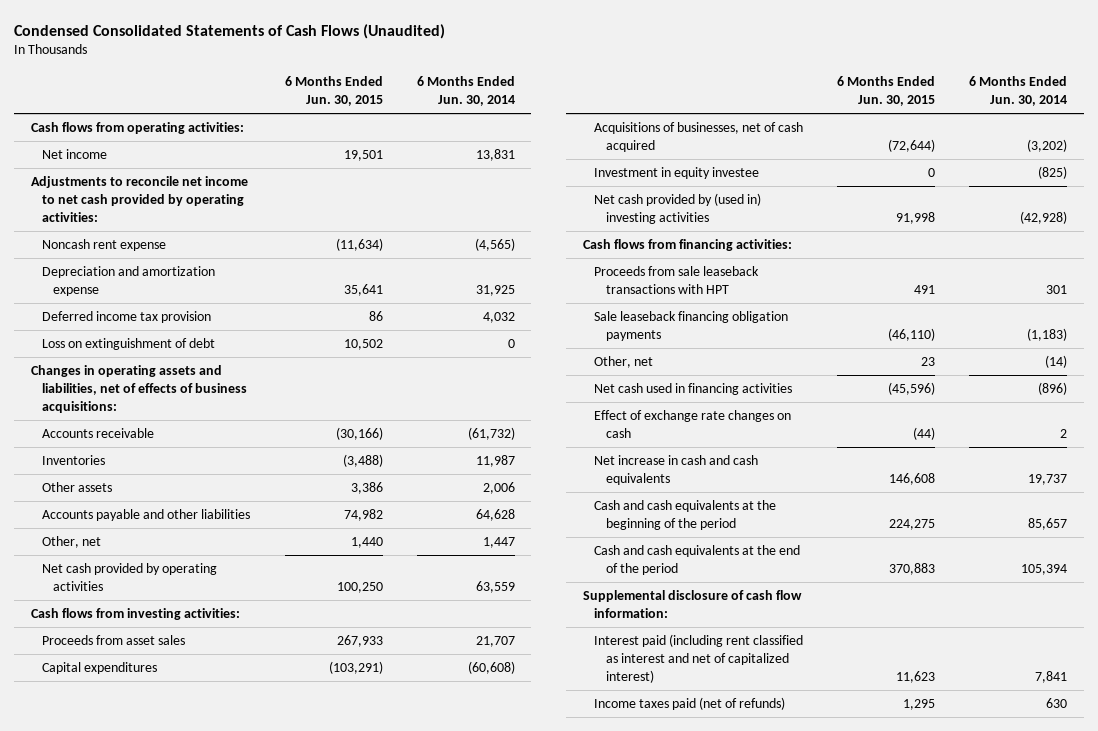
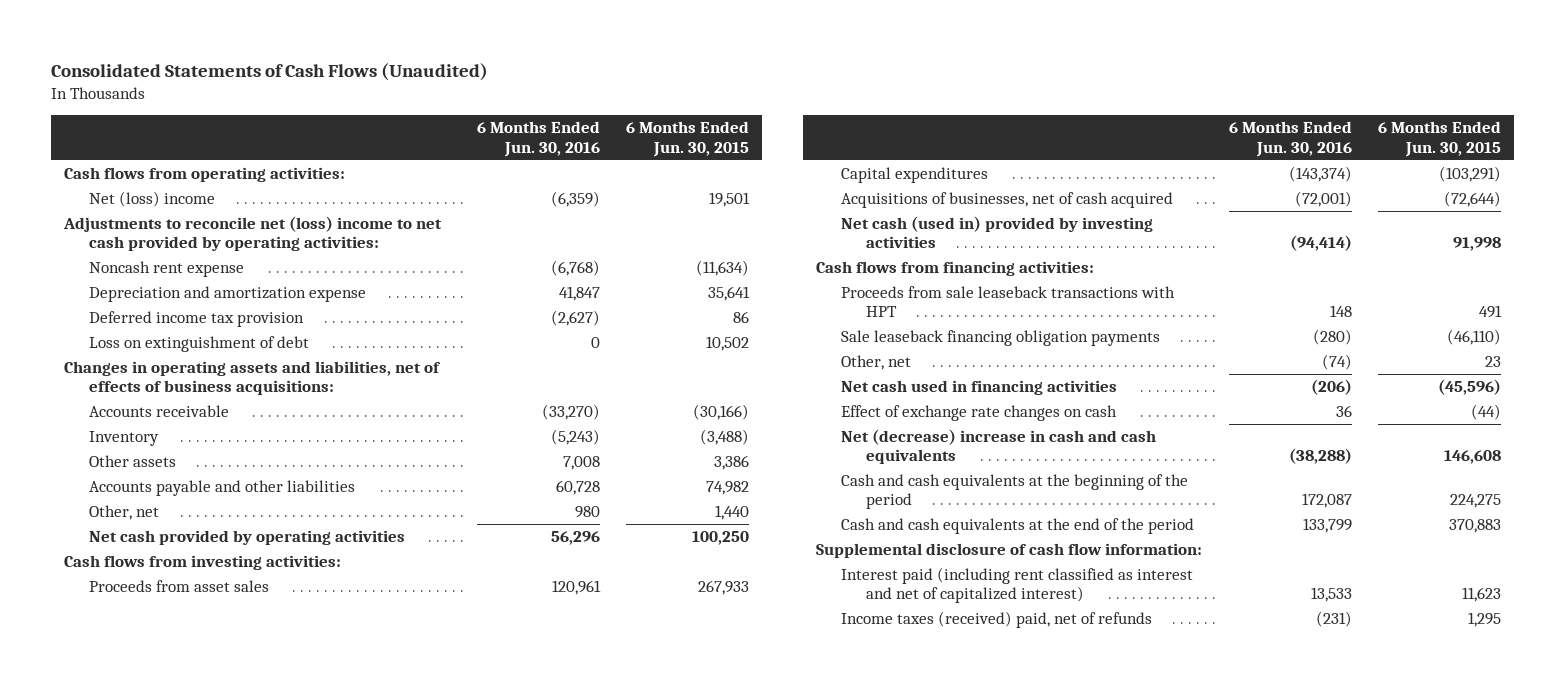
[13,23,445,39] Condensed Consolidated Statements of Cash Flows (Unaudited) -> [51,62,489,81] Consolidated Statements of Cash Flows (Unaudited)
[416,76,515,107] 6 Months Ended Jun. 30, 2014 -> none
none -> [476,121,600,157] 6 Months Ended Jun. 30, 2016
[42,149,108,160] Net income -> [88,191,215,208] Net (loss) income
[30,176,248,222] Adjustments to reconcile net income to net cash provided by operating activities: -> [63,216,443,252] Adjustments to reconcile net (loss) income to net cash provided by operating activities:
[42,455,106,466] Inventories -> [88,431,159,447] Inventory
[594,167,760,180] Investment in equity investee -> none
[594,193,762,224] Net cash provided by (used in) investing activities -> [841,216,1154,249] Net cash (used in) provided by investing activities
[594,455,759,485] Net increase in cash and cash equivalents -> [841,429,1157,465] Net (decrease) increase in cash and cash equivalents
[594,697,786,711] Income taxes paid (net of refunds) -> [841,611,1153,629] Income taxes (received) paid, net of refunds

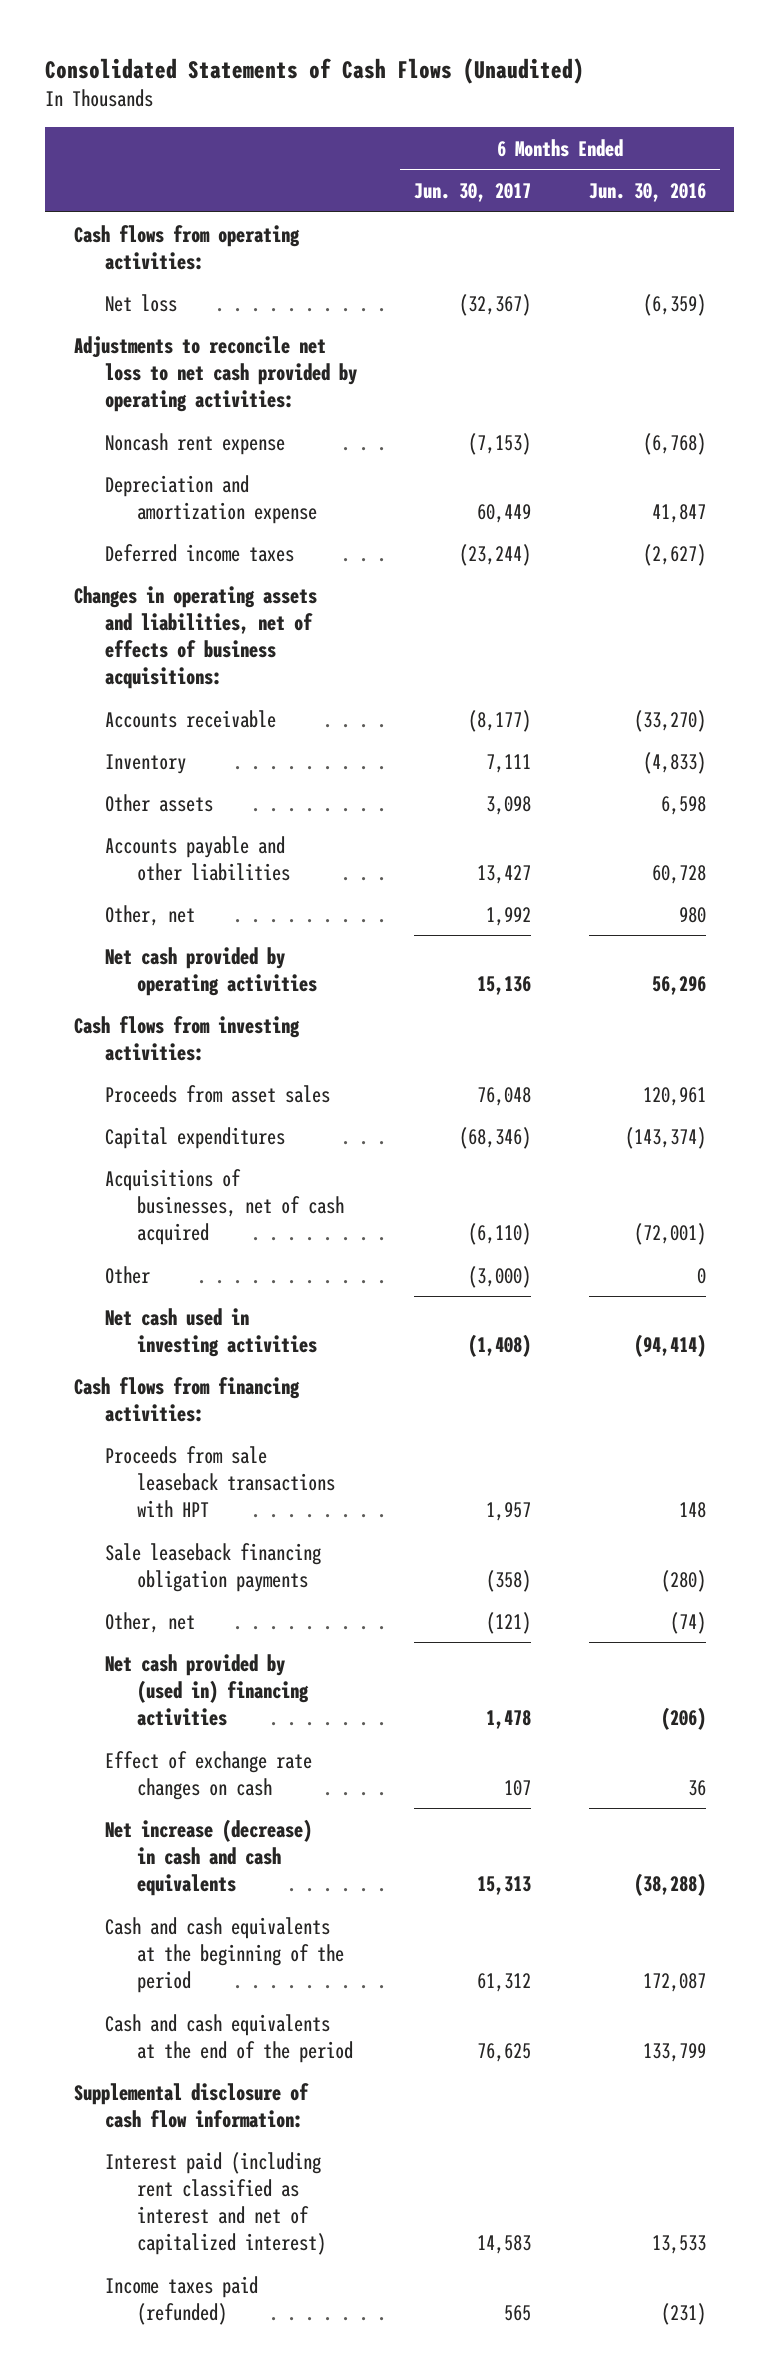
[626,121,750,157] 6 Months Ended Jun. 30, 2015 -> none
none -> [414,182,532,202] Jun. 30, 2017
[88,191,215,208] Net (loss) income -> [105,293,178,312] Net loss
[63,216,443,252] Adjustments to reconcile net (loss) income to net cash provided by operating activities: -> [73,335,358,412] Adjustments to reconcile net loss to net cash provided by operating activities:
[88,336,309,353] Loss on extinguishment of debt -> none
[88,311,304,328] Deferred income tax provision -> [105,543,295,562] Deferred income taxes
[550,429,600,446] (5,243) -> [642,751,706,774] (4,833)
[562,456,600,471] 7,008 -> [660,795,706,815] 6,598
none -> [105,1265,151,1284] Other
[841,216,1154,249] Net cash (used in) provided by investing activities -> [105,1307,317,1357] Net cash used in investing activities
[841,380,1118,396] Net cash used in financing activities -> [105,1653,309,1726] Net cash provided by (used in) financing activities
[841,429,1157,465] Net (decrease) increase in cash and cash equivalents -> [105,1818,313,1896] Net increase (decrease) in cash and cash equivalents
[841,611,1153,629] Income taxes (received) paid, net of refunds -> [105,2275,259,2325] Income taxes paid (refunded)

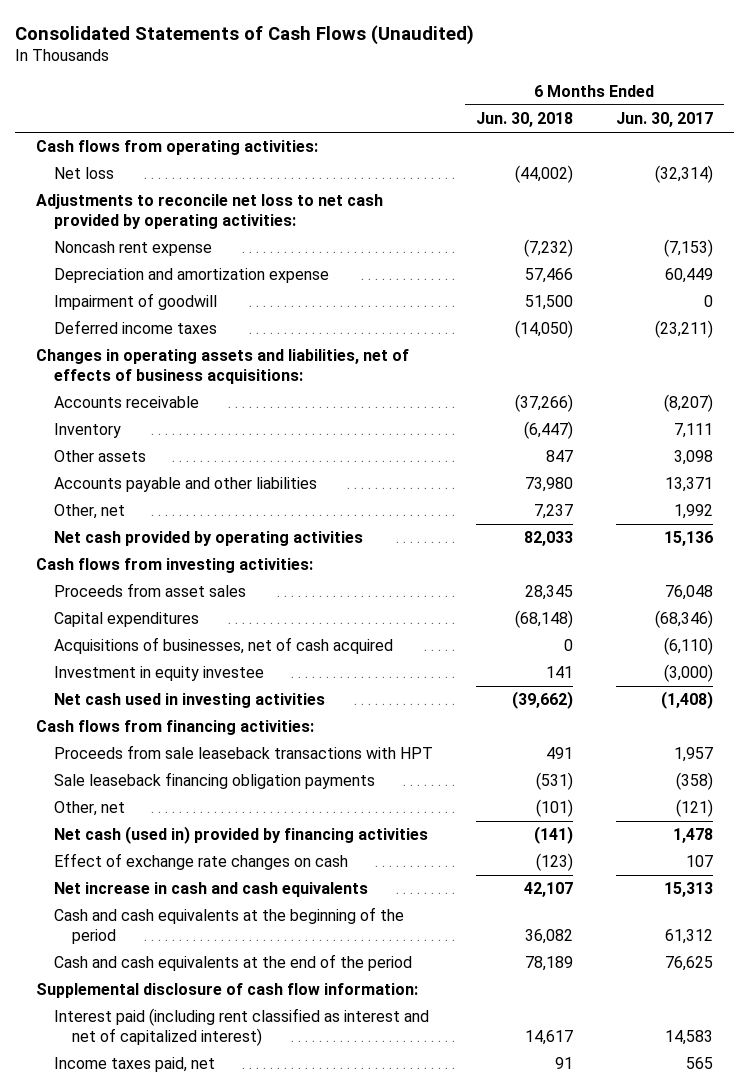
[588,182,706,202] Jun. 30, 2016 -> none
none -> [475,112,573,128] Jun. 30, 2018
[459,293,532,316] (32,367) -> [654,165,713,184] (32,314)
none -> [54,293,218,311] Impairment of goodwill
[459,543,532,566] (23,244) -> [654,320,713,339] (23,211)
[468,709,532,732] (8,177) -> [663,394,713,413] (8,207)
[477,864,532,884] 13,427 -> [664,477,713,493] 13,371
[105,1265,151,1284] Other -> [54,666,265,682] Investment in equity investee
[105,1653,309,1726] Net cash provided by (used in) financing activities -> [54,826,429,845] Net cash (used in) provided by financing activities
[105,1818,313,1896] Net increase (decrease) in cash and cash equivalents -> [54,882,369,898] Net increase in cash and cash equivalents
[105,2275,259,2325] Income taxes paid (refunded) -> [54,1057,216,1073] Income taxes paid, net

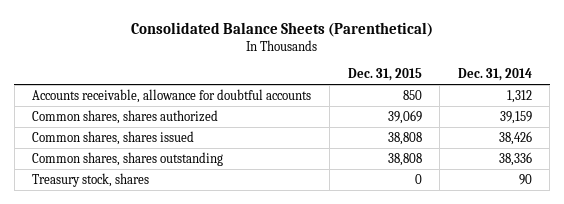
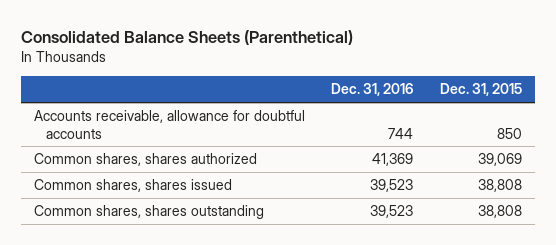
[457,68,532,82] Dec. 31, 2014 -> none
none -> [331,83,414,97] Dec. 31, 2016
[32,172,150,187] Treasury stock, shares -> none

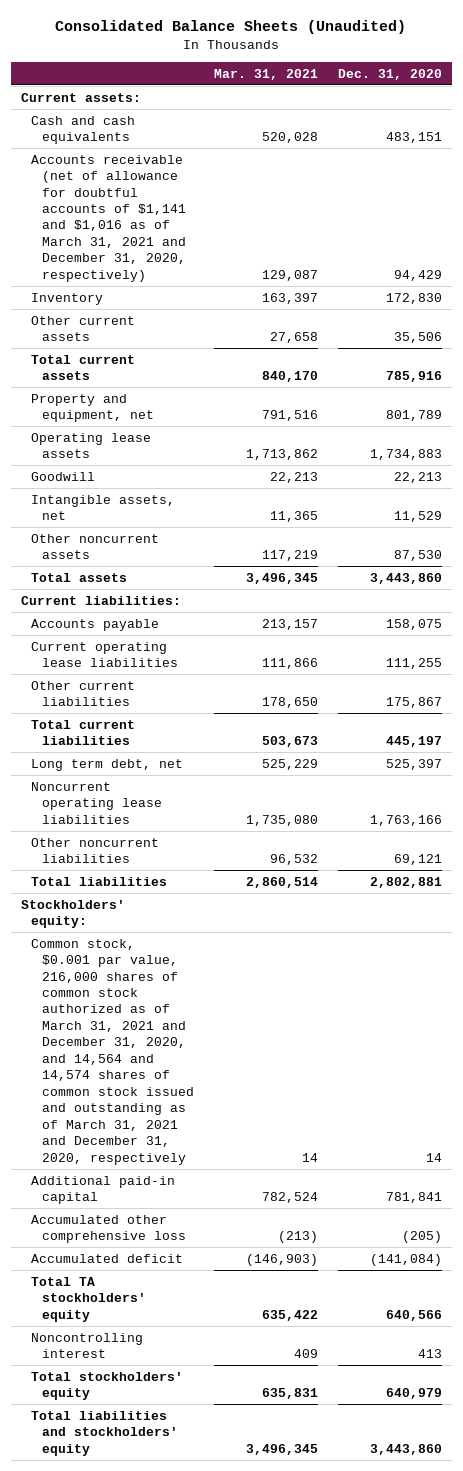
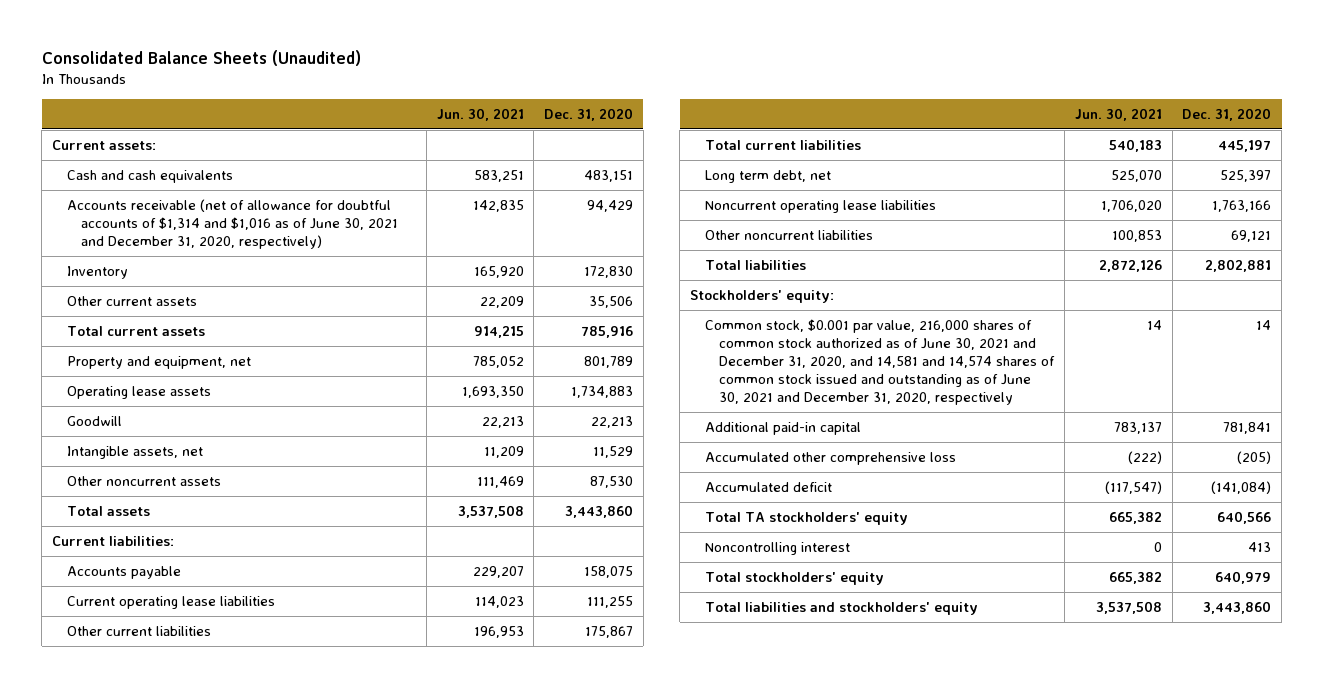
[214,68,319,80] Mar. 31, 2021 -> none
none -> [436,107,524,121] Jun. 30, 2021
[31,154,187,282] Accounts receivable (net of allowance for doubtful accounts of $1,141 and $1,016 as of March 31, 2021 and December 31, 2020, respectively) -> [66,198,399,250] Accounts receivable (net of allowance for doubtful accounts of $1,314 and $1,016 as of June 30, 2021 and December 31, 2020, respectively)
[31,938,195,1165] Common stock, $0.001 par value, 216,000 shares of common stock authorized as of March 31, 2021 and December 31, 2020, and 14,564 and 14,574 shares of common stock issued and outstanding as of March 31, 2021 and December 31, 2020, respectively -> [704,318,1056,406] Common stock, $0.001 par value, 216,000 shares of common stock authorized as of June 30, 2021 and December 31, 2020, and 14,581 and 14,574 shares of common stock issued and outstanding as of June 30, 2021 and December 31, 2020, respectively

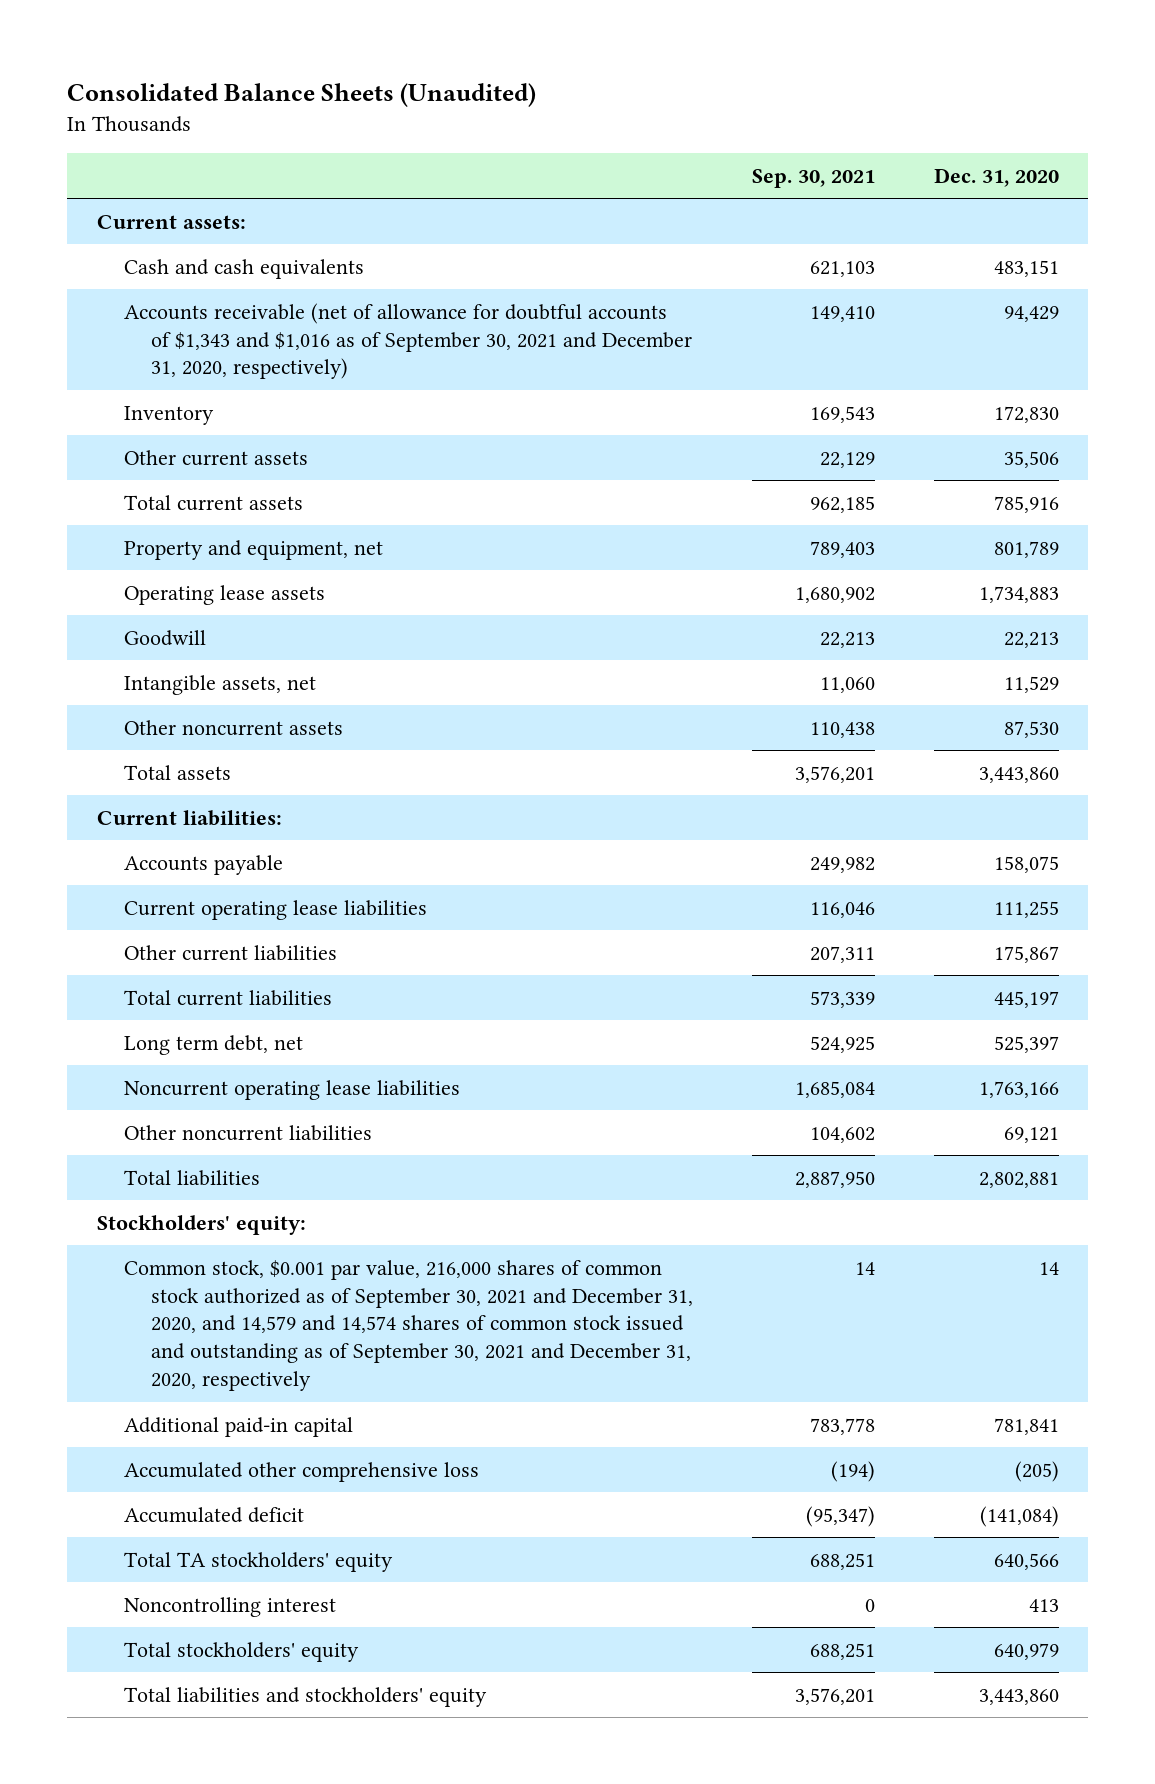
[436,107,524,121] Jun. 30, 2021 -> none
none -> [751,168,875,188] Sep. 30, 2021
[66,198,399,250] Accounts receivable (net of allowance for doubtful accounts of $1,314 and $1,016 as of June 30, 2021 and December 31, 2020, respectively) -> [123,302,693,380] Accounts receivable (net of allowance for doubtful accounts of $1,343 and $1,016 as of September 30, 2021 and December 31, 2020, respectively)
[704,318,1056,406] Common stock, $0.001 par value, 216,000 shares of common stock authorized as of June 30, 2021 and December 31, 2020, and 14,581 and 14,574 shares of common stock issued and outstanding as of June 30, 2021 and December 31, 2020, respectively -> [123,1259,694,1392] Common stock, $0.001 par value, 216,000 shares of common stock authorized as of September 30, 2021 and December 31, 2020, and 14,579 and 14,574 shares of common stock issued and outstanding as of September 30, 2021 and December 31, 2020, respectively

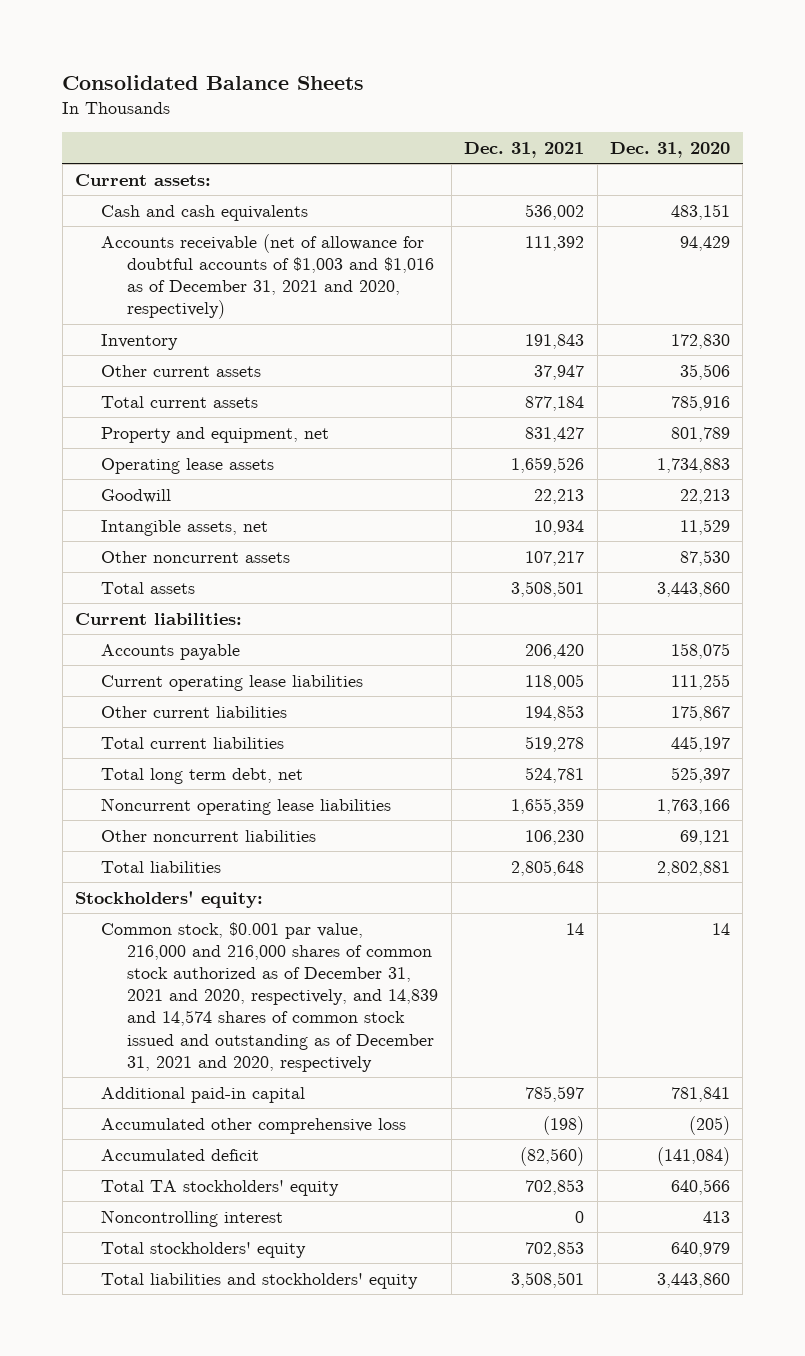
[67,83,537,108] Consolidated Balance Sheets (Unaudited) -> [62,75,365,91] Consolidated Balance Sheets
[751,168,875,188] Sep. 30, 2021 -> none
none -> [464,141,585,158] Dec. 31, 2021
[123,302,693,380] Accounts receivable (net of allowance for doubtful accounts of $1,343 and $1,016 as of September 30, 2021 and December 31, 2020, respectively) -> [101,233,435,320] Accounts receivable (net of allowance for doubtful accounts of $1,003 and $1,016 as of December 31, 2021 and 2020, respectively)
[123,1034,303,1055] Long term debt, net -> [101,767,304,784] Total long term debt, net
[123,1259,694,1392] Common stock, $0.001 par value, 216,000 shares of common stock authorized as of September 30, 2021 and December 31, 2020, and 14,579 and 14,574 shares of common stock issued and outstanding as of September 30, 2021 and December 31, 2020, respectively -> [101,921,439,1072] Common stock, $0.001 par value, 216,000 and 216,000 shares of common stock authorized as of December 31, 2021 and 2020, respectively, and 14,839 and 14,574 shares of common stock issued and outstanding as of December 31, 2021 and 2020, respectively

